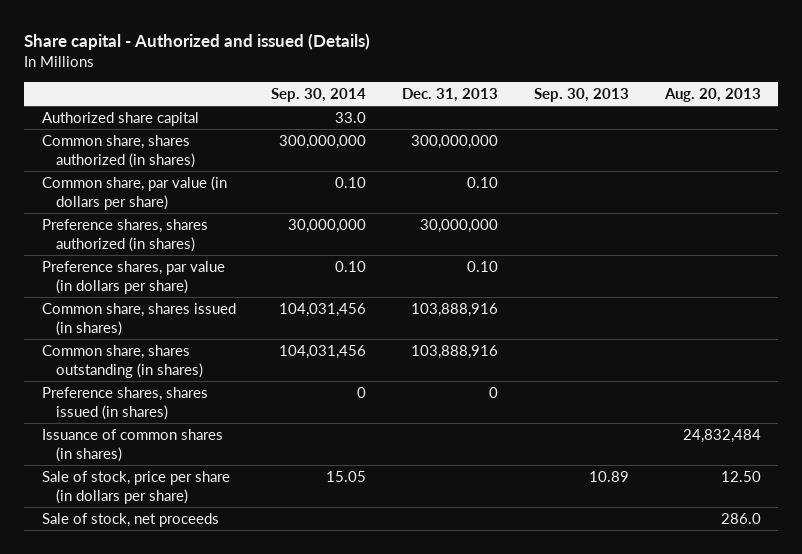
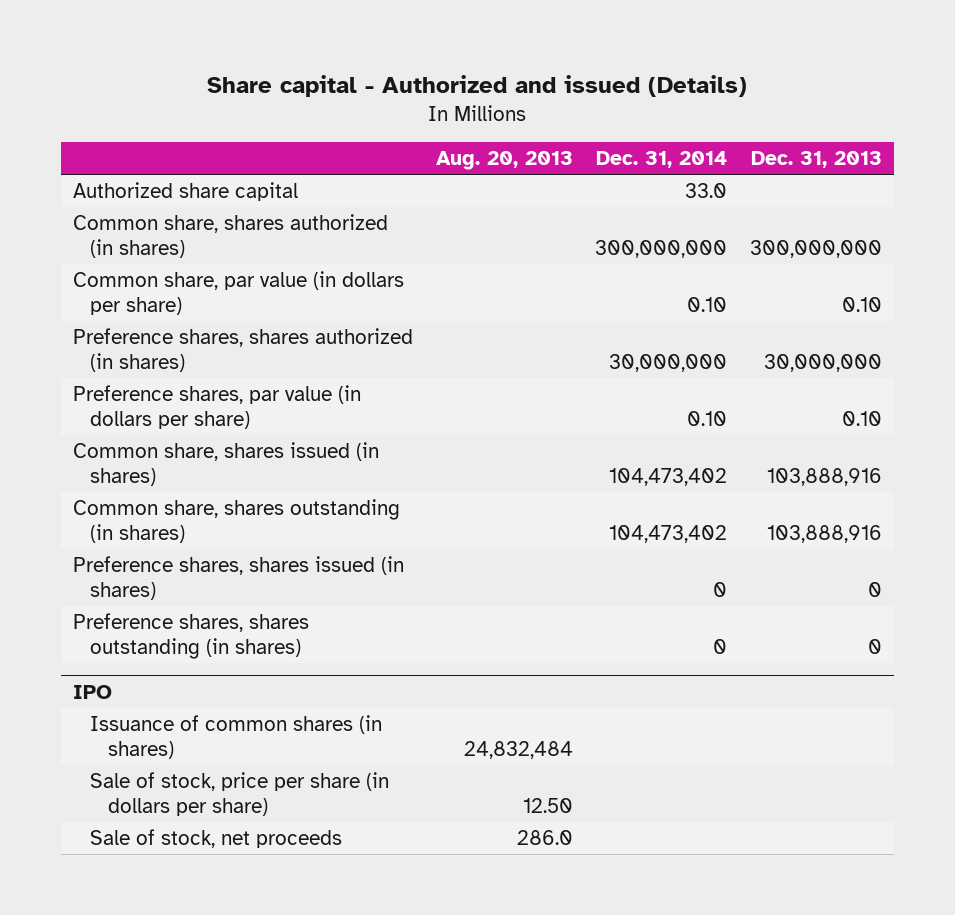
[271,88,367,103] Sep. 30, 2014 -> none
[533,88,629,103] Sep. 30, 2013 -> none
none -> [596,151,728,169] Dec. 31, 2014
none -> [72,613,309,660] Preference shares, shares outstanding (in shares)
none -> [72,684,112,699] IPO

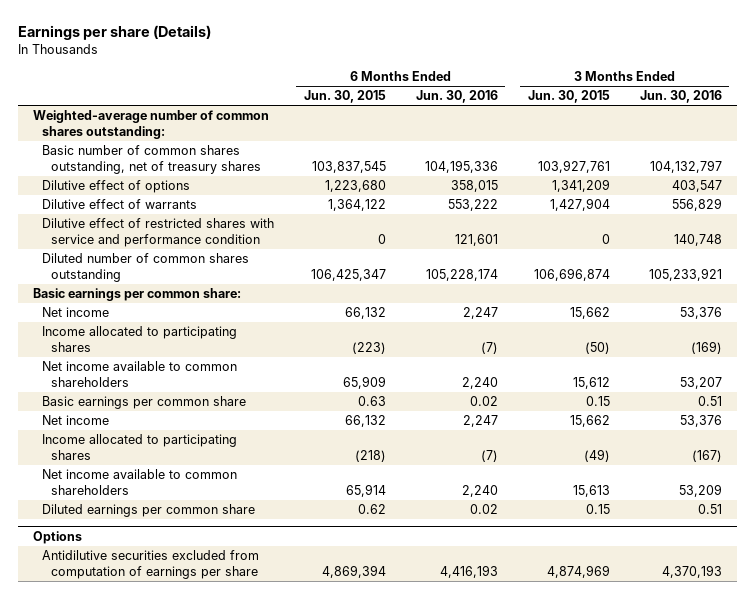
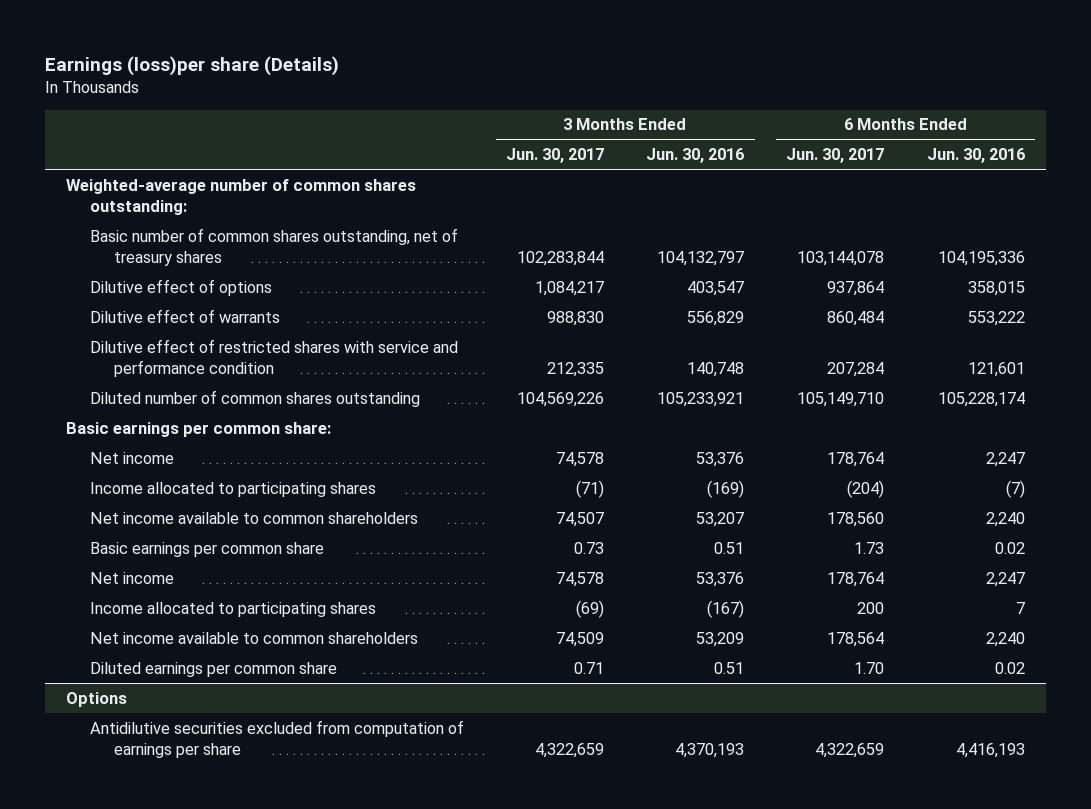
[17,25,211,41] Earnings per share (Details) -> [45,55,340,76] Earnings (loss)per share (Details)
[303,90,386,104] Jun. 30, 2015 -> none
[527,90,610,104] Jun. 30, 2015 -> none
none -> [506,148,605,164] Jun. 30, 2017
none -> [786,148,885,164] Jun. 30, 2017
[480,449,498,462] (7) -> [1015,601,1025,614] 7

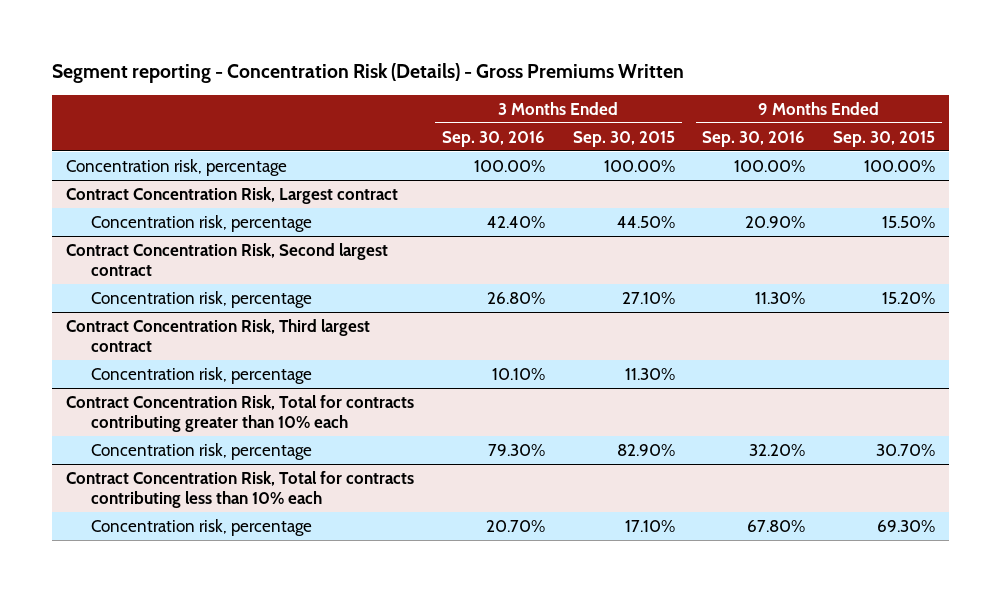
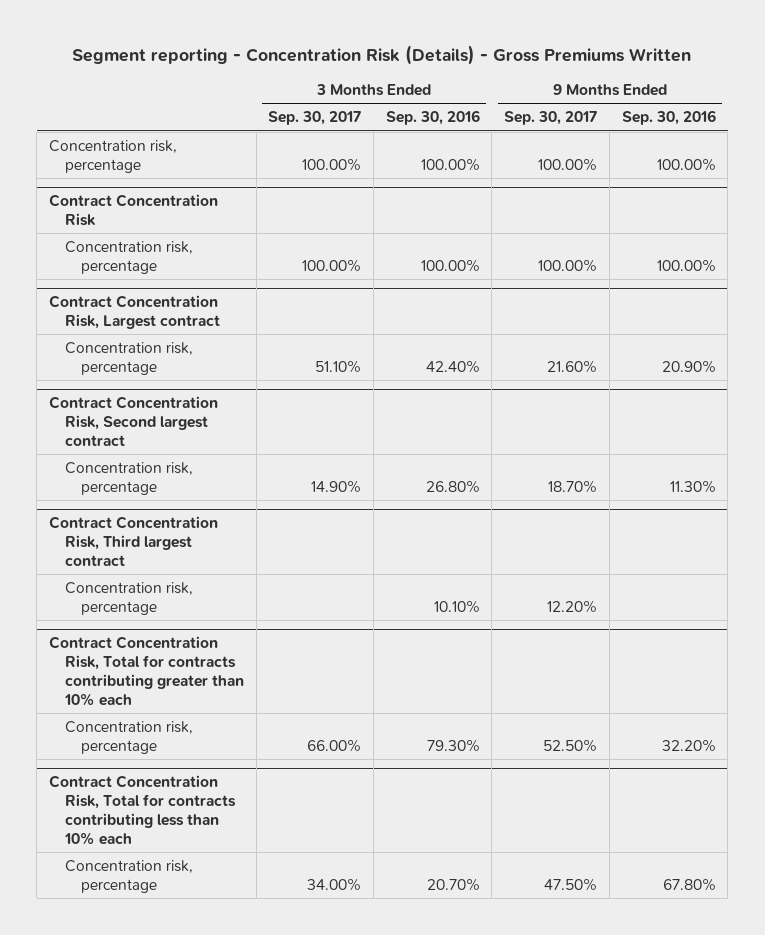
[572,130,675,147] Sep. 30, 2015 -> none
[833,130,936,147] Sep. 30, 2015 -> none
none -> [268,111,362,126] Sep. 30, 2017
none -> [504,111,598,126] Sep. 30, 2017
none -> [49,194,219,227] Contract Concentration Risk
none -> [65,240,194,274] Concentration risk, percentage

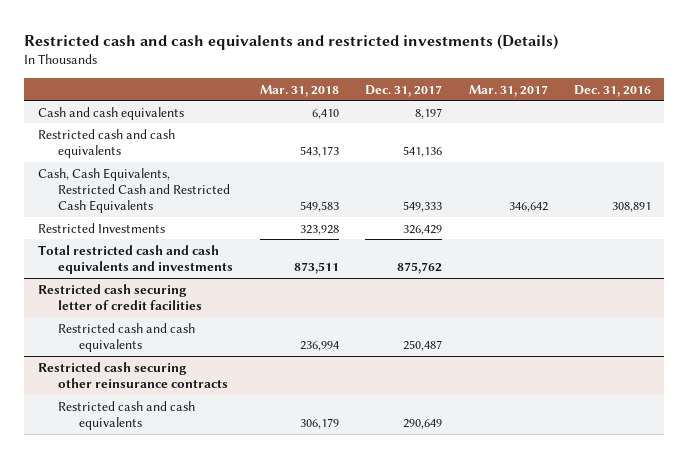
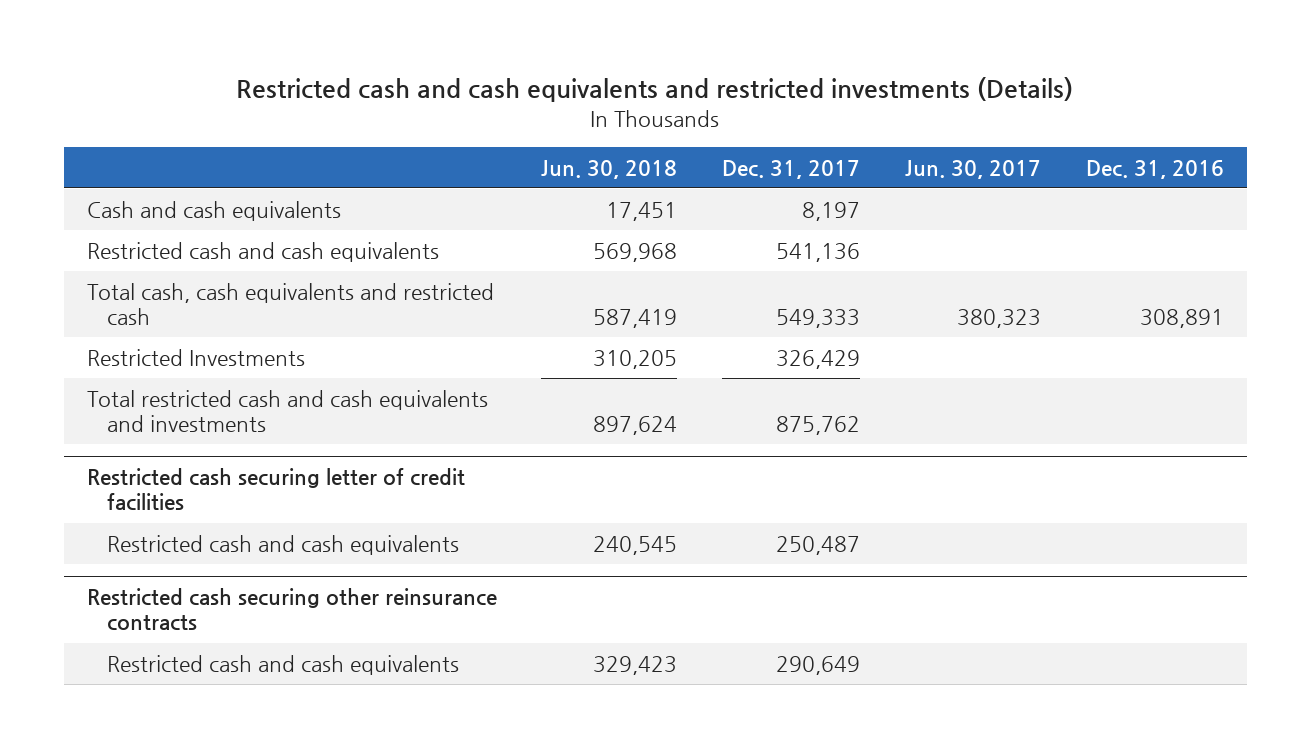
[259,84,339,97] Mar. 31, 2018 -> none
[468,84,548,97] Mar. 31, 2017 -> none
none -> [541,159,678,179] Jun. 30, 2018
none -> [905,159,1042,179] Jun. 30, 2017
[37,167,231,213] Cash, Cash Equivalents, Restricted Cash and Restricted Cash Equivalents -> [86,282,494,325] Total cash, cash equivalents and restricted cash

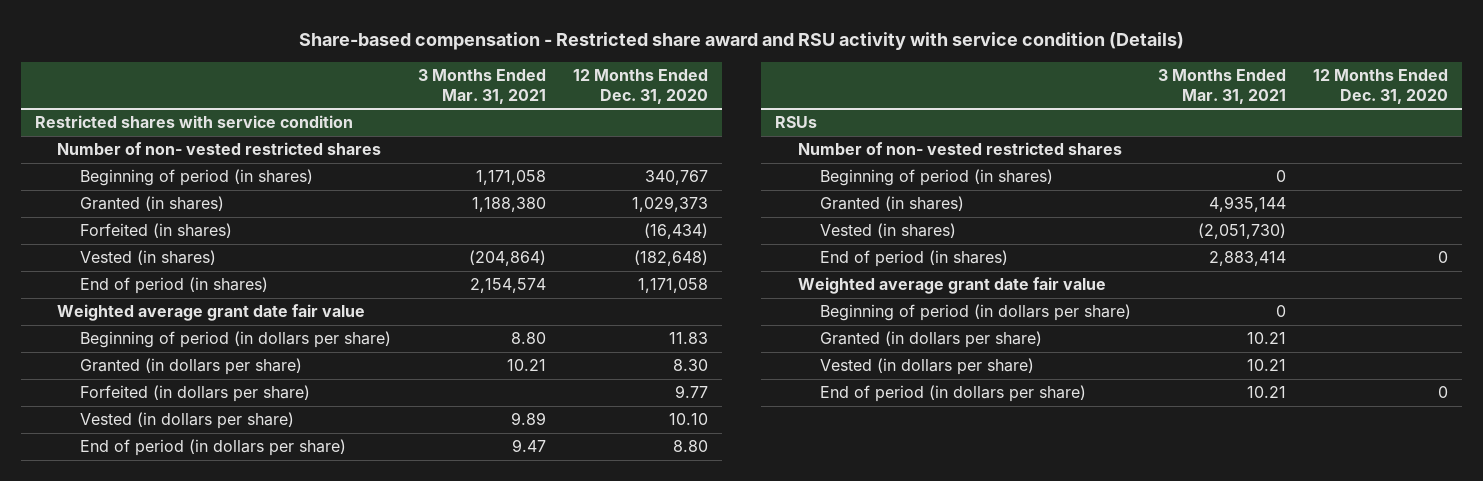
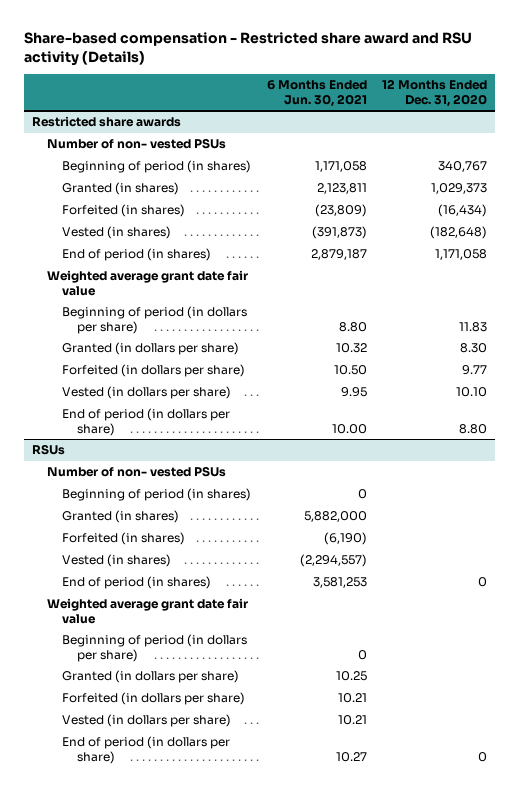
[298,31,1184,50] Share-based compensation - Restricted share award and RSU activity with service condition (Details) -> [24,32,473,66] Share-based compensation - Restricted share award and RSU activity (Details)
[417,68,546,104] 3 Months Ended Mar. 31, 2021 -> none
none -> [266,79,367,107] 6 Months Ended Jun. 30, 2021
[34,115,353,129] Restricted shares with service condition -> [32,116,182,128] Restricted share awards
[57,142,382,156] Number of non- vested restricted shares -> [47,138,227,150] Number of non- vested PSUs
[797,142,1122,156] Number of non- vested restricted shares -> [47,466,227,478] Number of non- vested PSUs
none -> [62,532,186,546] Forfeited (in shares)
none -> [62,692,246,706] Forfeited (in dollars per share)

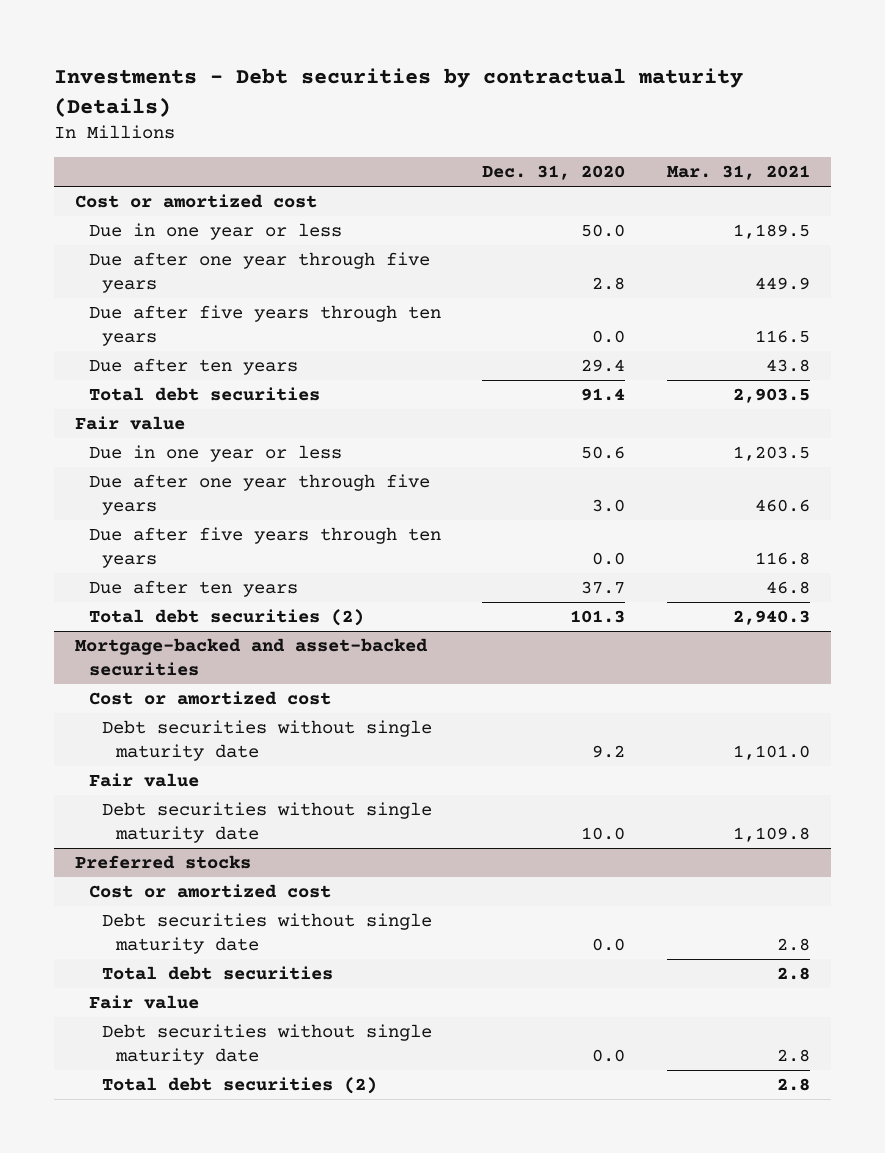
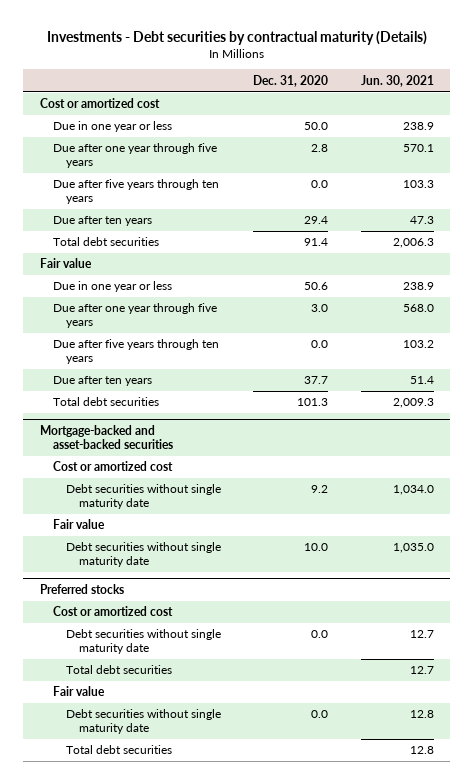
[667,165,811,181] Mar. 31, 2021 -> none
none -> [360,74,434,87] Jun. 30, 2021
[88,608,364,626] Total debt securities (2) -> [52,397,159,407] Total debt securities
[102,1076,378,1094] Total debt securities (2) -> [65,745,172,755] Total debt securities

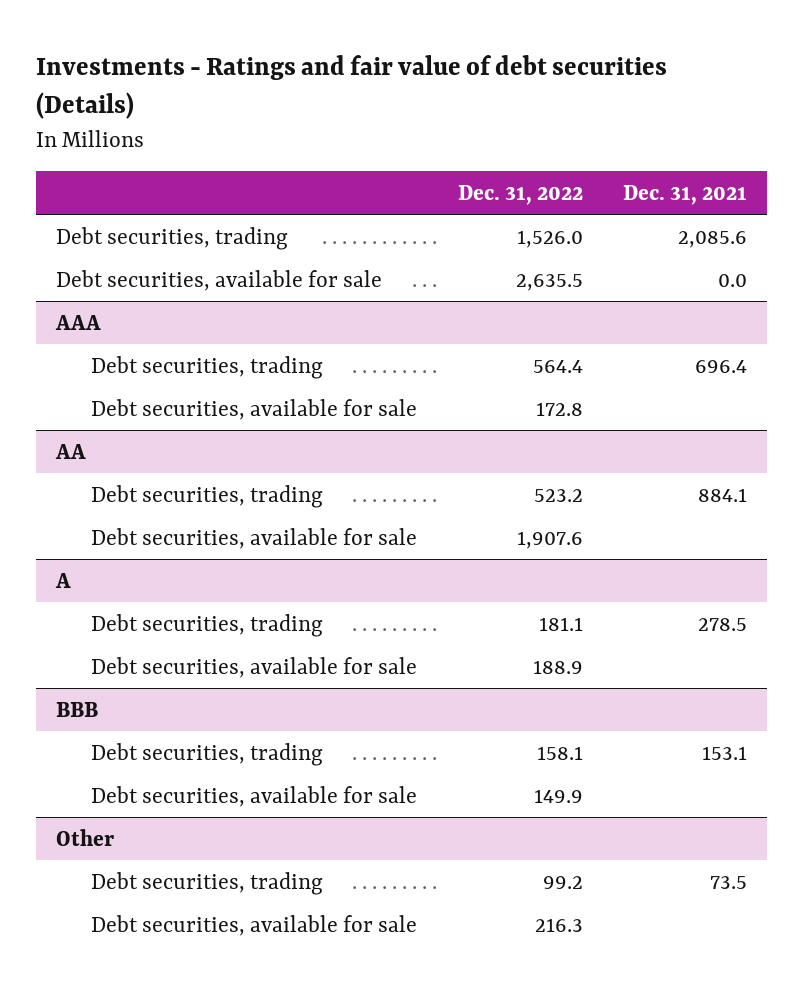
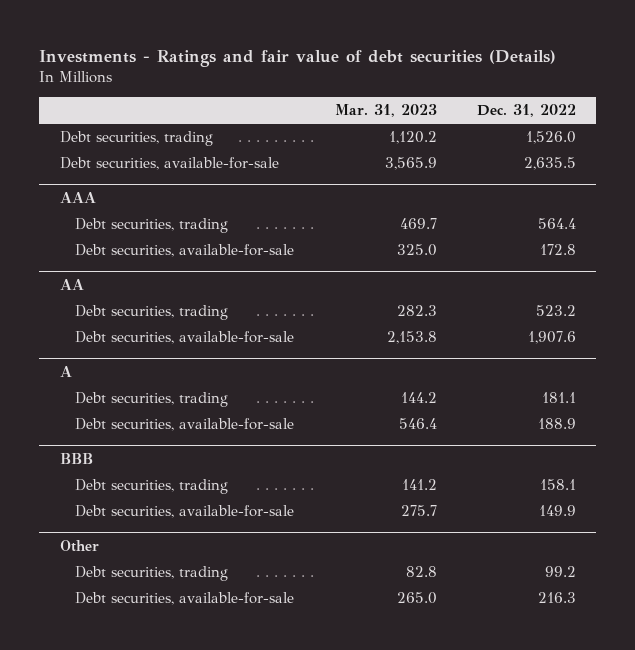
[622,184,747,205] Dec. 31, 2021 -> none
none -> [334,104,437,118] Mar. 31, 2023
[56,269,383,291] Debt securities, available for sale -> [59,157,279,171] Debt securities, available-for-sale
[91,398,418,420] Debt securities, available for sale -> [75,244,295,258] Debt securities, available-for-sale
[91,527,418,549] Debt securities, available for sale -> [75,331,295,345] Debt securities, available-for-sale
[91,656,418,678] Debt securities, available for sale -> [75,418,295,432] Debt securities, available-for-sale
[91,785,418,807] Debt securities, available for sale -> [75,505,295,519] Debt securities, available-for-sale
[91,914,418,936] Debt securities, available for sale -> [75,592,295,606] Debt securities, available-for-sale

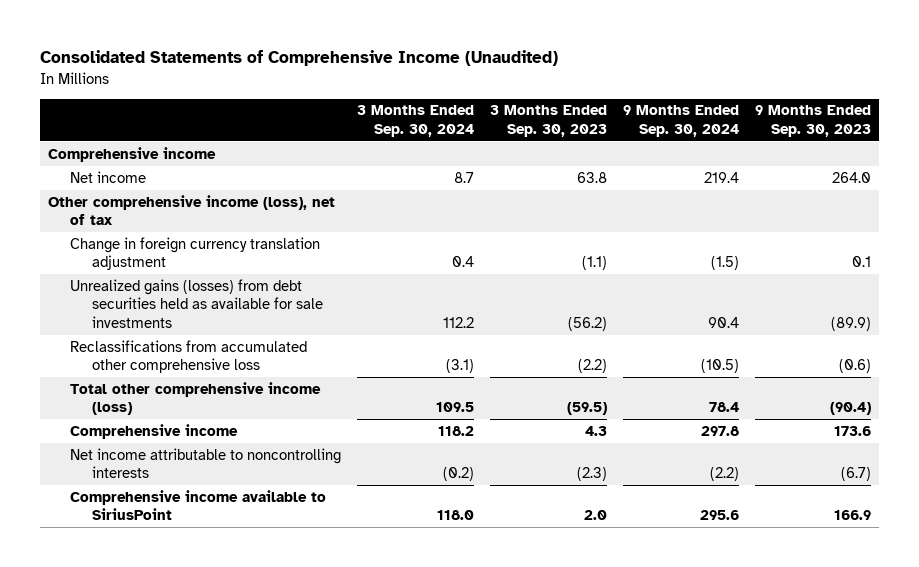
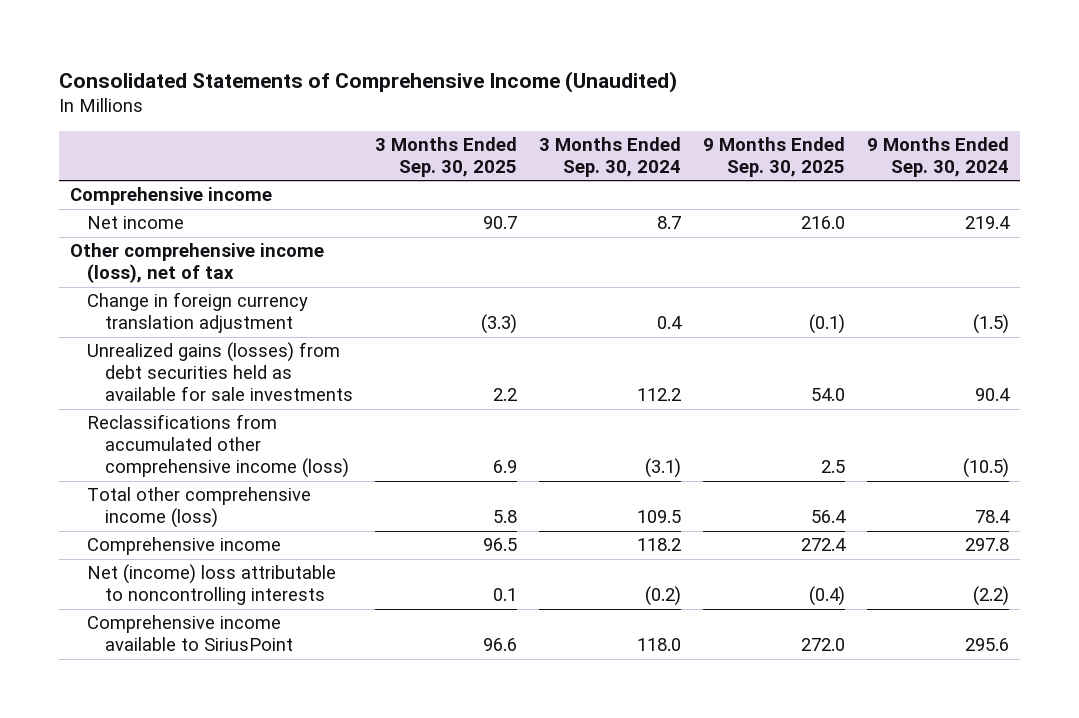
[489,105,607,137] 3 Months Ended Sep. 30, 2023 -> none
[754,105,871,137] 9 Months Ended Sep. 30, 2023 -> none
none -> [374,136,517,177] 3 Months Ended Sep. 30, 2025
none -> [702,136,845,177] 9 Months Ended Sep. 30, 2025
[69,339,307,374] Reclassifications from accumulated other comprehensive loss -> [87,414,349,479] Reclassifications from accumulated other comprehensive income (loss)
[69,447,341,479] Net income attributable to noncontrolling interests -> [87,564,337,606] Net (income) loss attributable to noncontrolling interests

